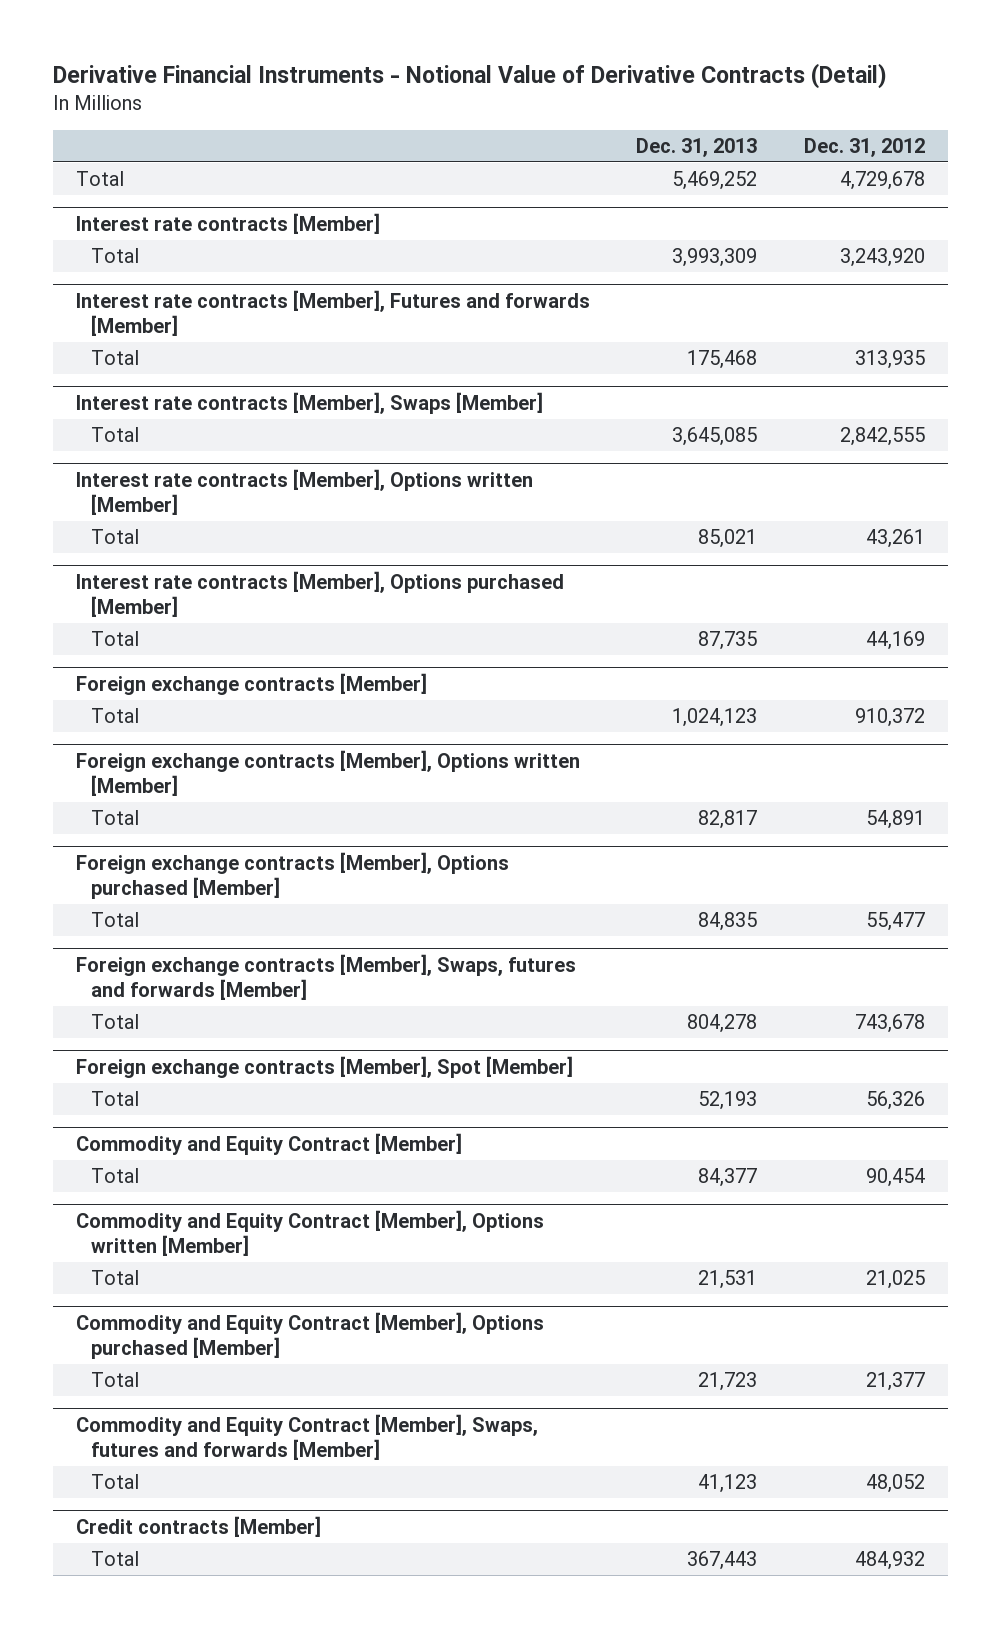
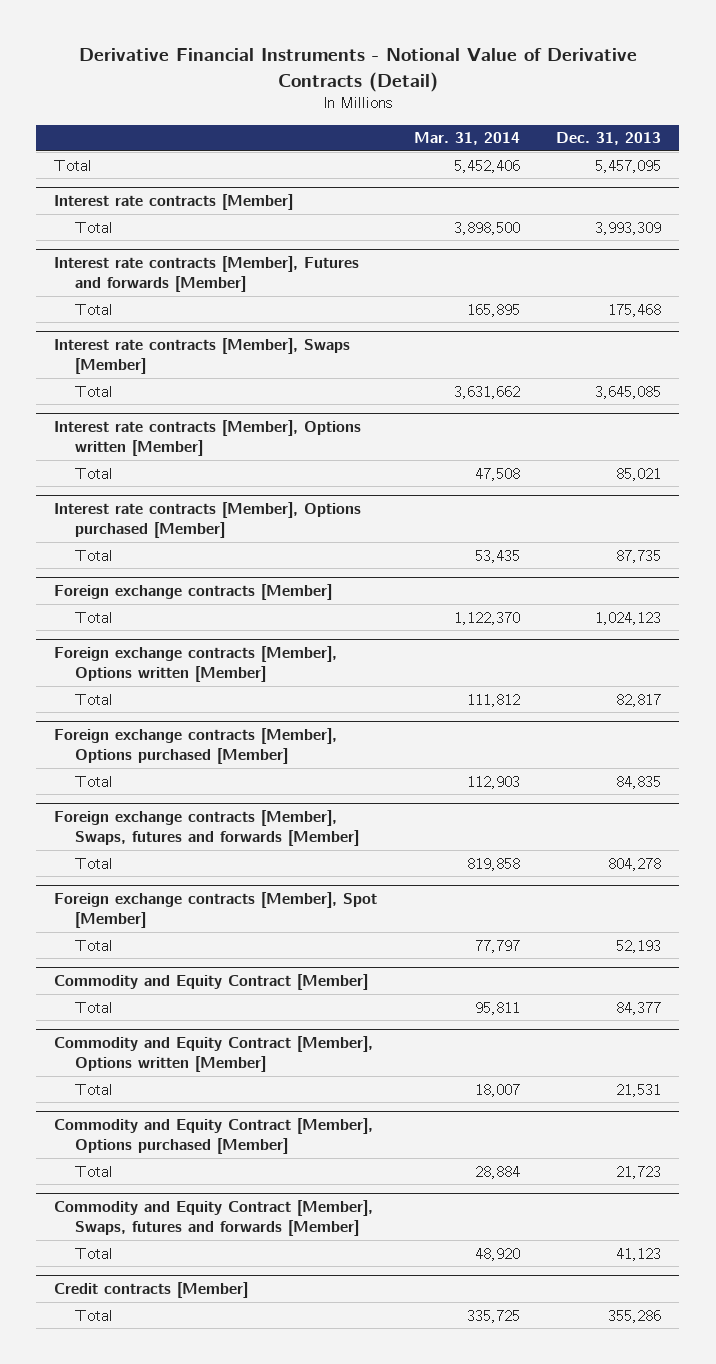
[803,138,925,158] Dec. 31, 2012 -> none
none -> [413,132,520,146] Mar. 31, 2014
[672,170,758,190] 5,469,252 -> [595,159,662,173] 5,457,095
[687,1550,758,1570] 367,443 -> [608,1309,662,1323] 355,286

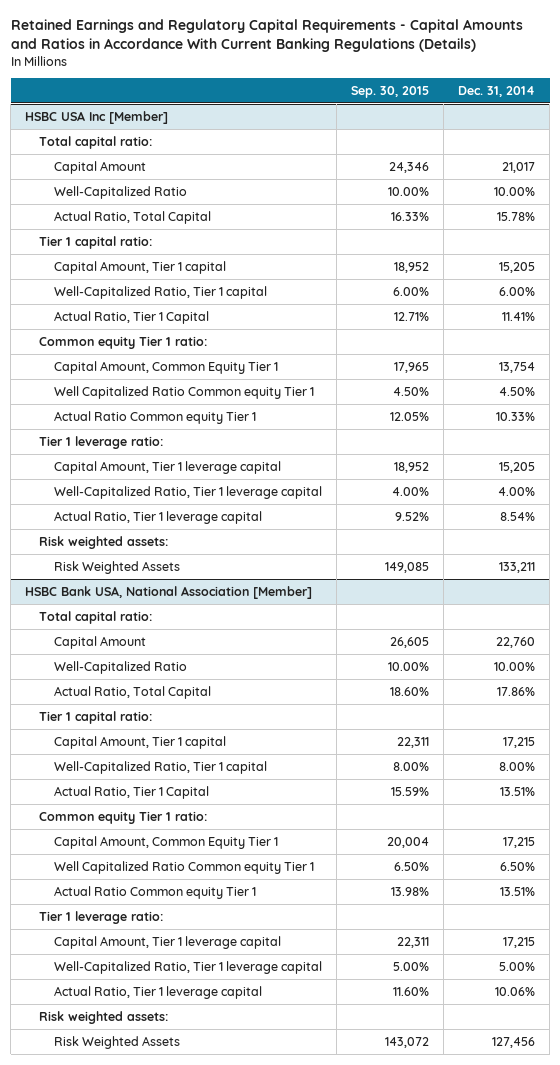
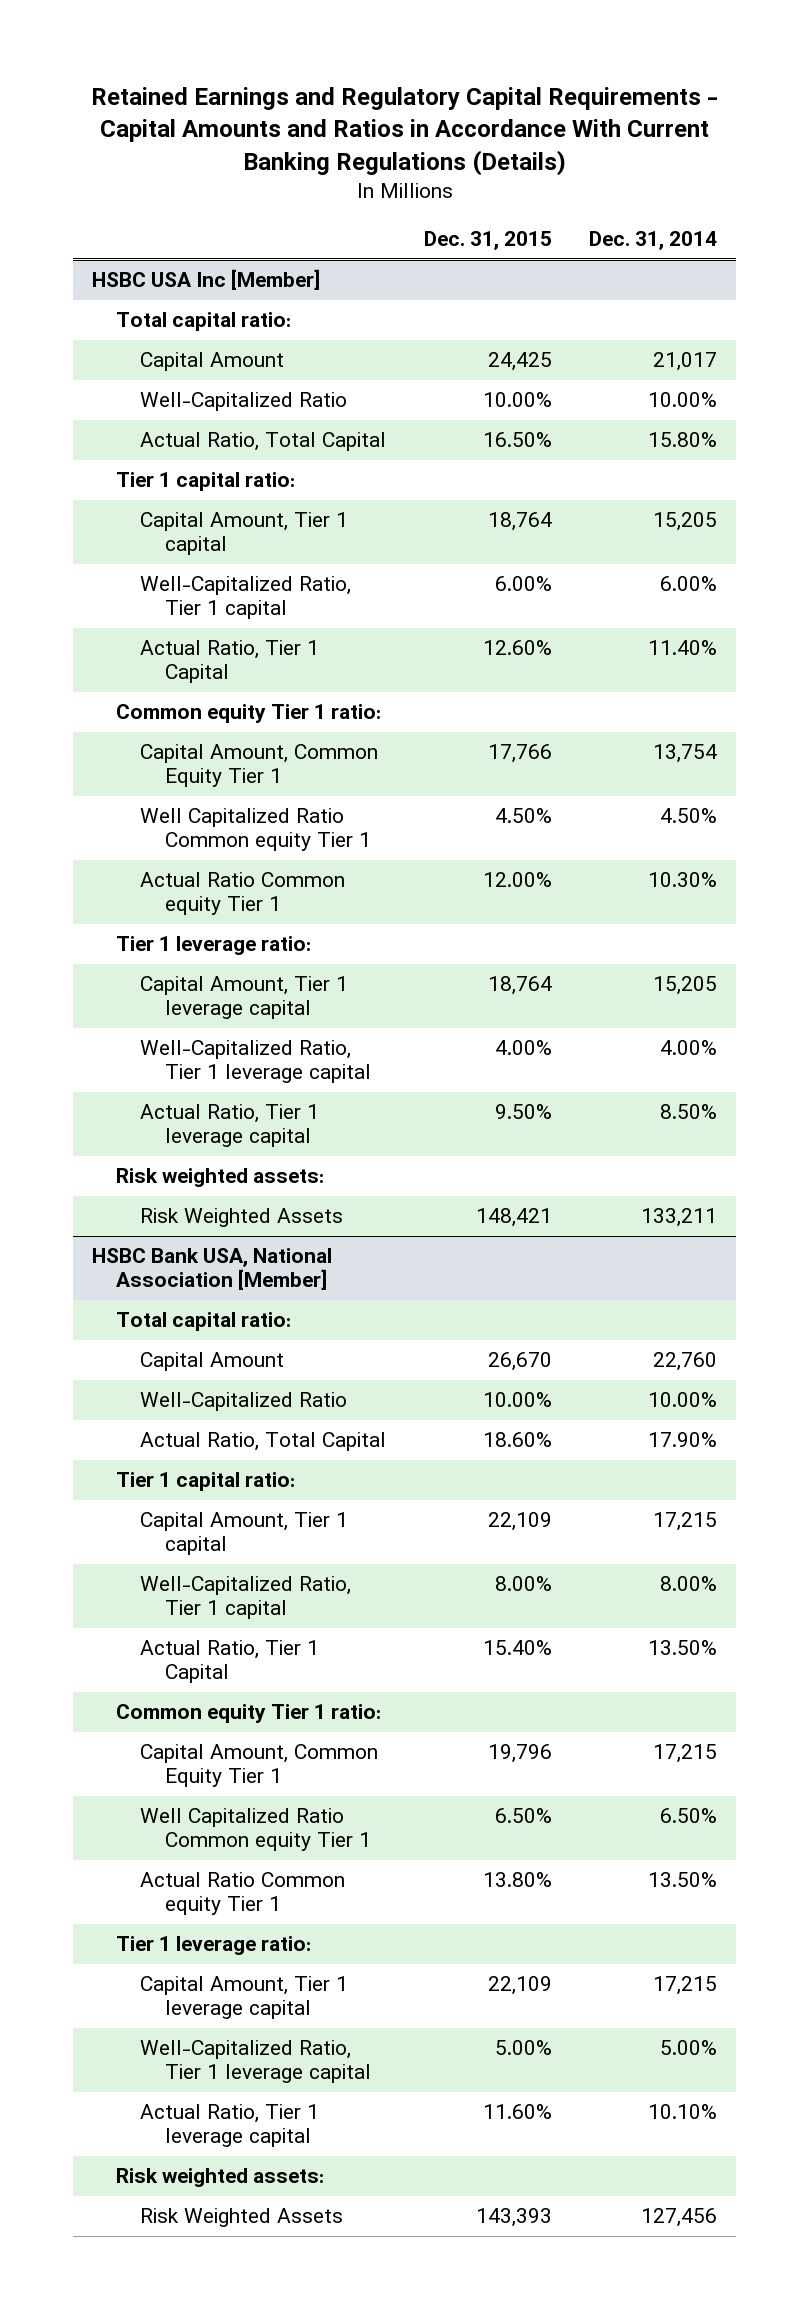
[350,85,429,98] Sep. 30, 2015 -> none
none -> [423,231,552,251] Dec. 31, 2015
[496,211,535,221] 15.78% -> [648,432,718,448] 15.80%
[501,311,535,321] 11.41% -> [648,640,718,656] 11.40%
[495,411,535,421] 10.33% -> [648,872,718,888] 10.30%
[499,511,535,521] 8.54% -> [660,1104,718,1120] 8.50%
[496,686,535,696] 17.86% -> [648,1432,718,1448] 17.90%
[499,786,535,796] 13.51% -> [648,1640,718,1656] 13.50%
[499,886,535,896] 13.51% -> [648,1872,718,1888] 13.50%
[494,986,535,996] 10.06% -> [648,2104,718,2120] 10.10%

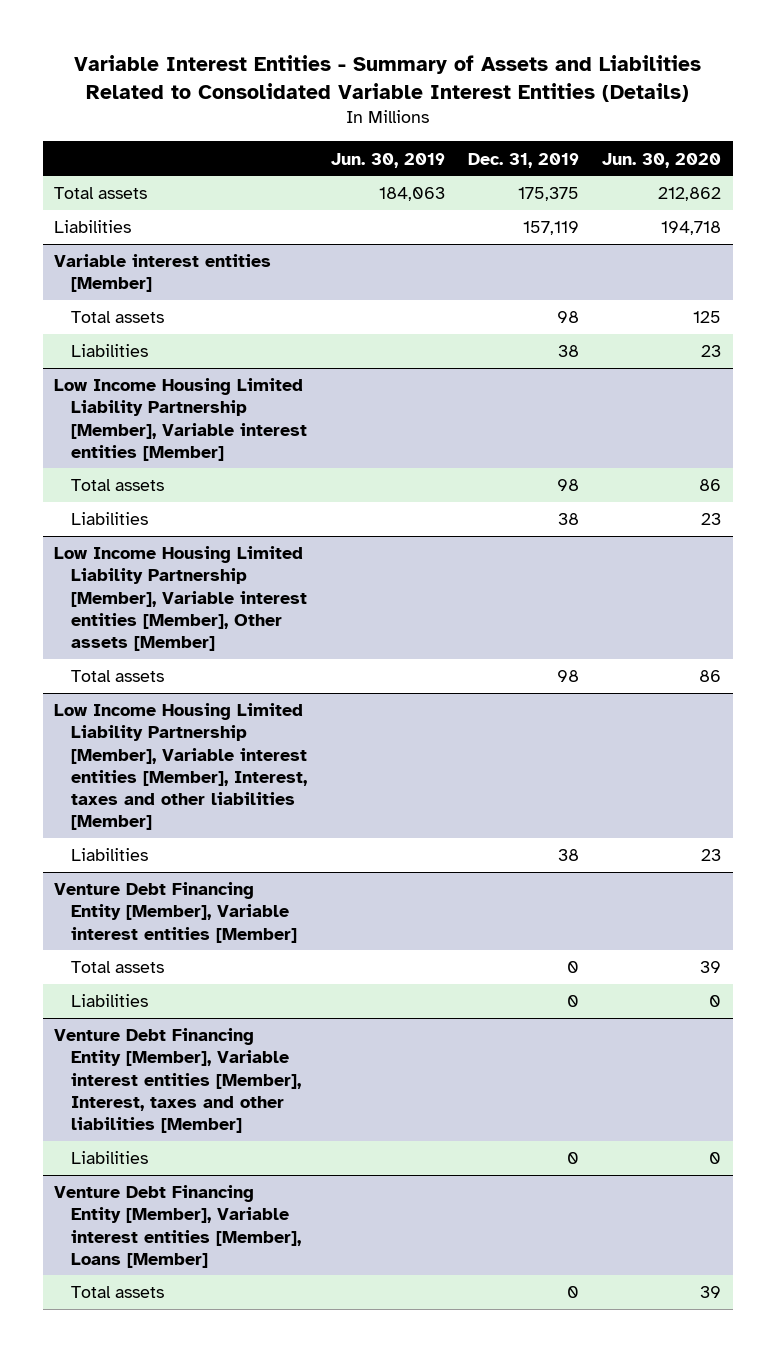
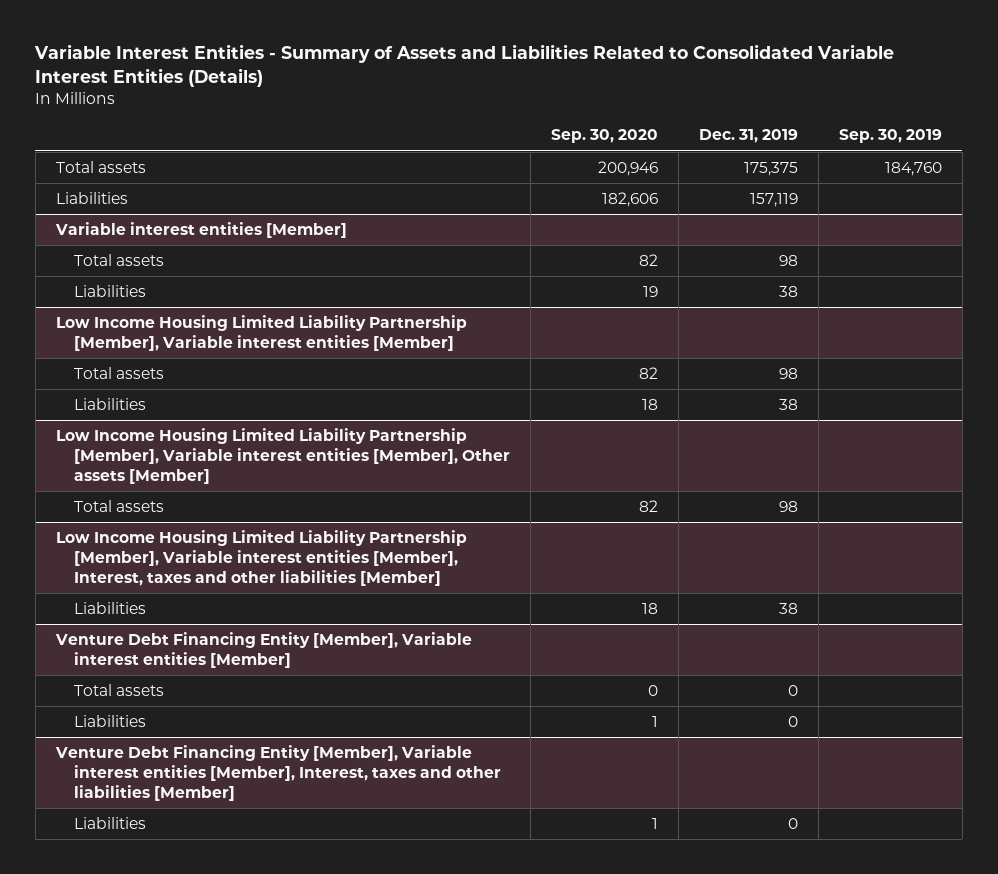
[330,152,445,168] Jun. 30, 2019 -> none
[602,152,722,168] Jun. 30, 2020 -> none
none -> [551,129,659,144] Sep. 30, 2020
none -> [839,129,943,144] Sep. 30, 2019
[54,1185,302,1268] Venture Debt Financing Entity [Member], Variable interest entities [Member], Loans [Member] -> none
[71,1286,165,1299] Total assets -> none

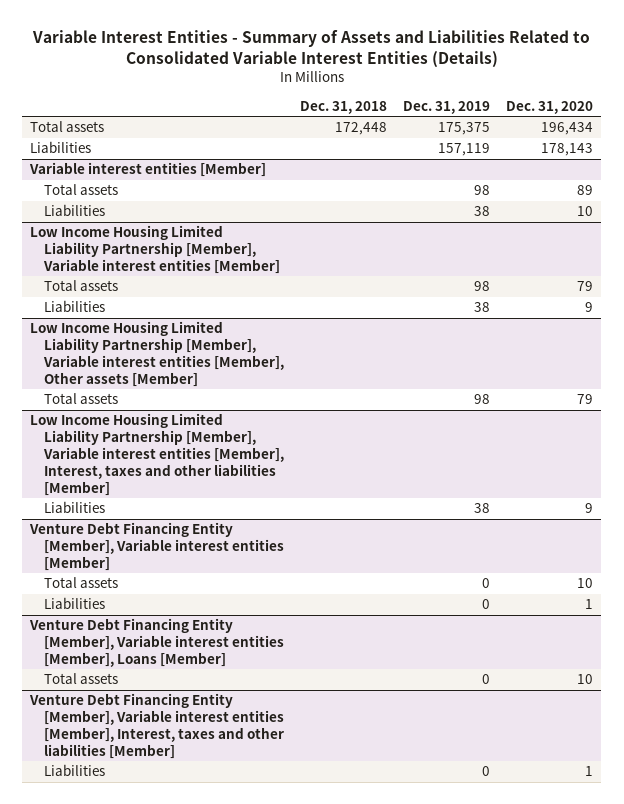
[551,129,659,144] Sep. 30, 2020 -> none
[839,129,943,144] Sep. 30, 2019 -> none
none -> [299,100,387,114] Dec. 31, 2018
none -> [506,100,594,114] Dec. 31, 2020
none -> [29,618,284,667] Venture Debt Financing Entity [Member], Variable interest entities [Member], Loans [Member]
none -> [43,673,118,685] Total assets

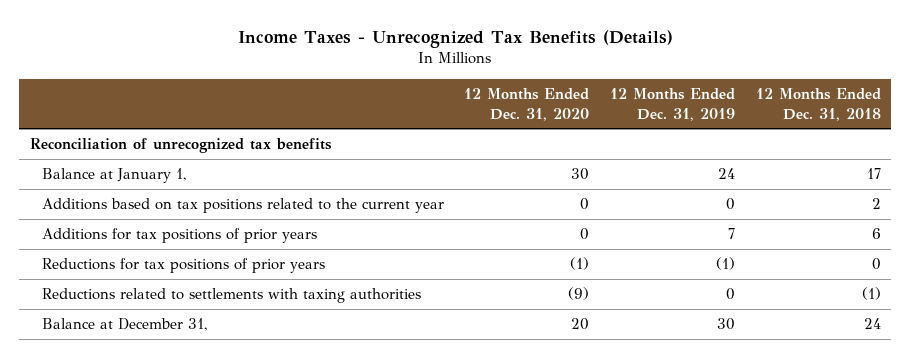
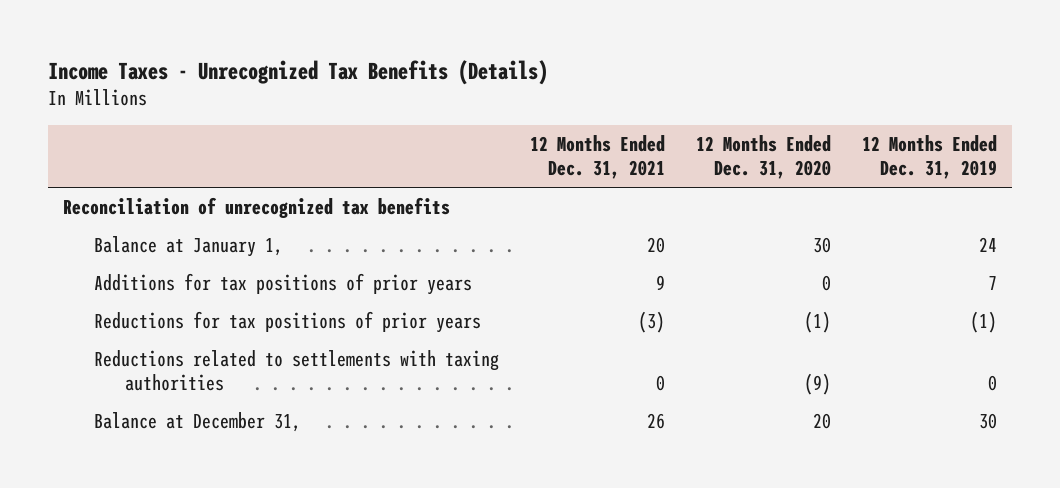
[755,87,881,121] 12 Months Ended Dec. 31, 2018 -> none
none -> [529,135,665,180] 12 Months Ended Dec. 31, 2021
[41,198,444,214] Additions based on tax positions related to the current year -> none

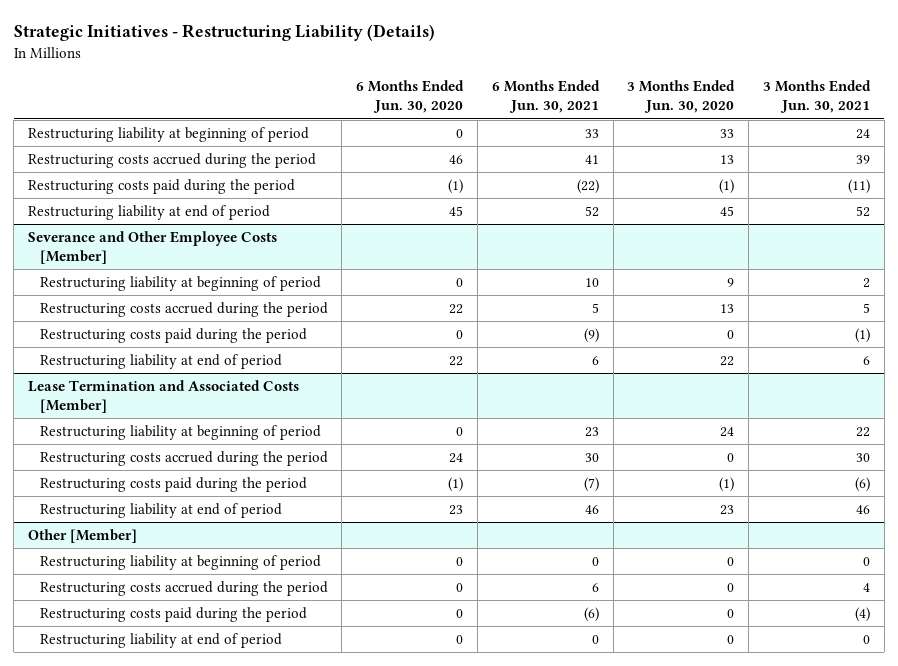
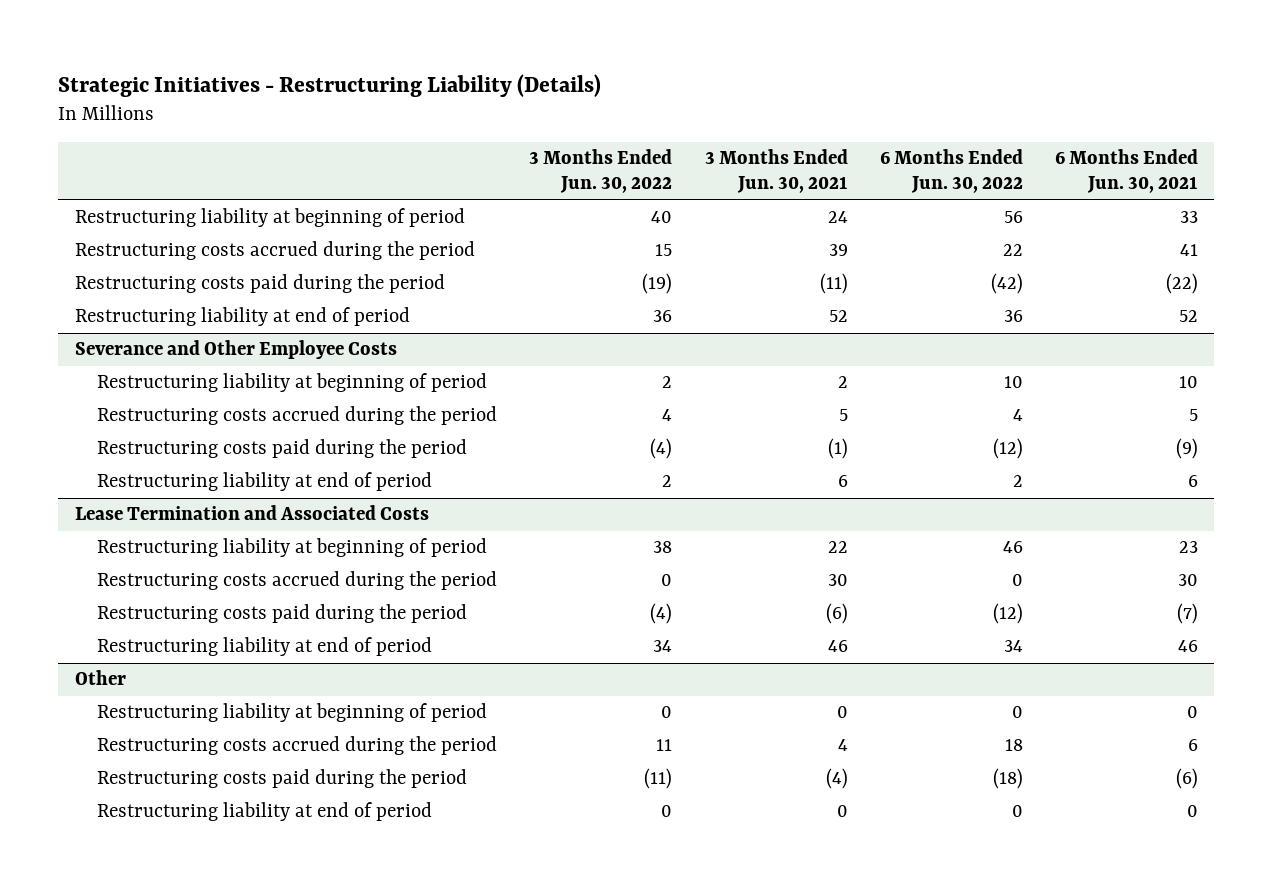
[356,80,465,114] 6 Months Ended Jun. 30, 2020 -> none
[627,80,736,114] 3 Months Ended Jun. 30, 2020 -> none
none -> [529,149,673,194] 3 Months Ended Jun. 30, 2022
none -> [879,149,1023,194] 6 Months Ended Jun. 30, 2022
[28,231,278,265] Severance and Other Employee Costs [Member] -> [74,340,397,360] Severance and Other Employee Costs
[28,380,300,414] Lease Termination and Associated Costs [Member] -> [74,505,429,521] Lease Termination and Associated Costs
[28,529,138,544] Other [Member] -> [74,670,126,686] Other

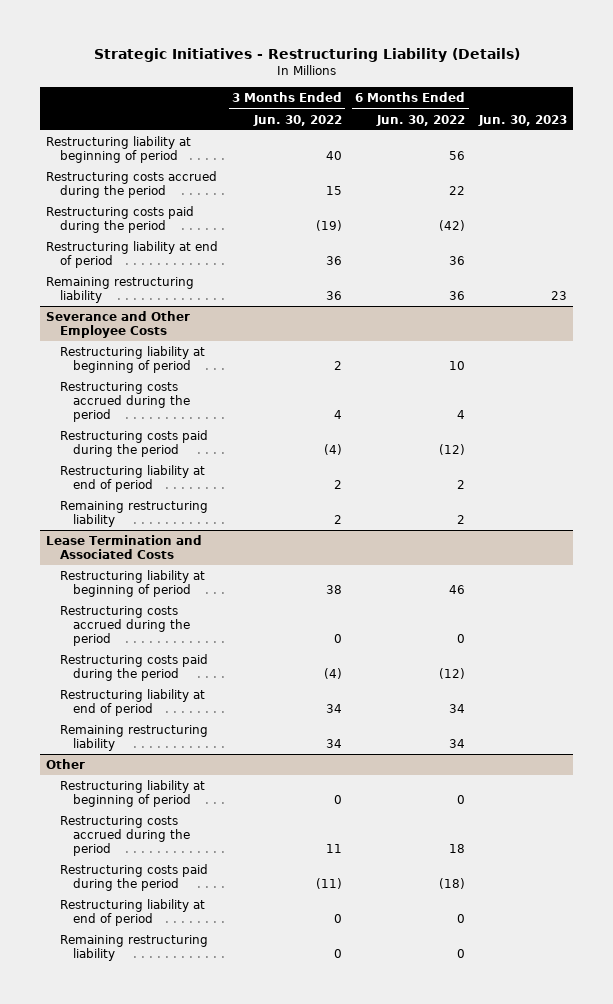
[704,149,848,194] 3 Months Ended Jun. 30, 2021 -> none
[1054,149,1198,194] 6 Months Ended Jun. 30, 2021 -> none
none -> [477,114,567,126] Jun. 30, 2023
none -> [46,277,195,304] Remaining restructuring liability
none -> [59,501,208,528] Remaining restructuring liability
none -> [59,725,208,752] Remaining restructuring liability
none -> [59,935,208,962] Remaining restructuring liability

